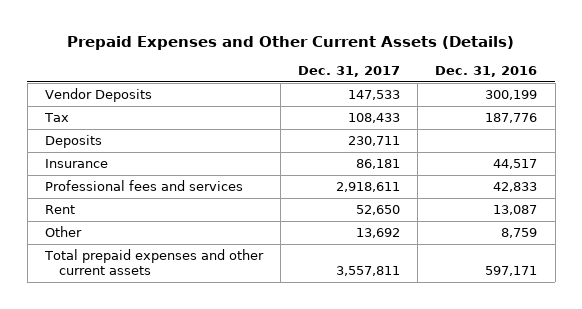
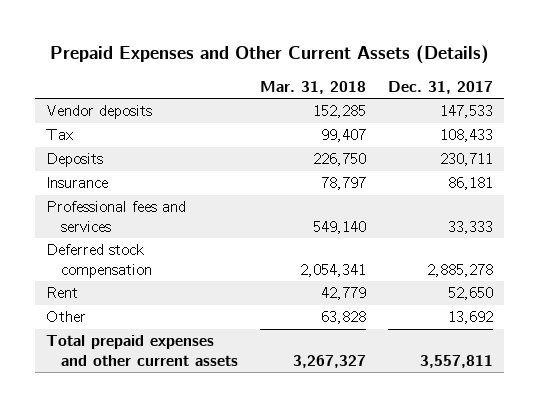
[435,65,538,77] Dec. 31, 2016 -> none
none -> [260,80,367,94] Mar. 31, 2018
[44,87,152,102] Vendor Deposits -> [45,105,152,120] Vendor deposits
[336,181,401,192] 2,918,611 -> [448,220,494,234] 33,333
none -> [45,244,152,278] Deferred stock compensation

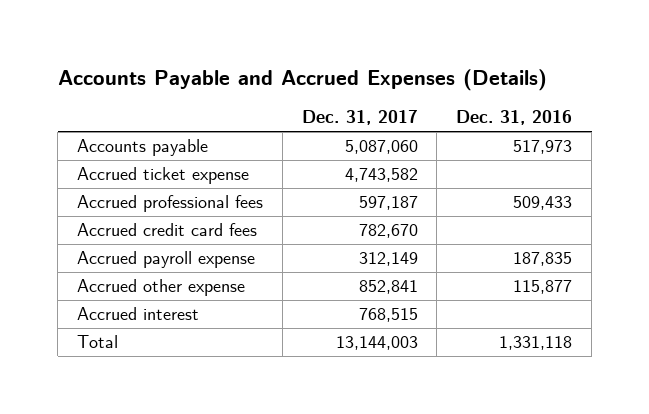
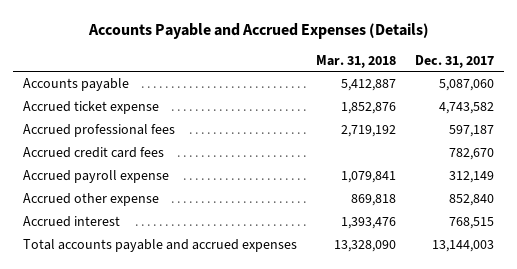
[456,110,573,126] Dec. 31, 2016 -> none
none -> [316,54,397,68] Mar. 31, 2018
[358,280,418,295] 852,841 -> [449,193,495,206] 852,840
[77,335,119,349] Total -> [22,238,297,252] Total accounts payable and accrued expenses

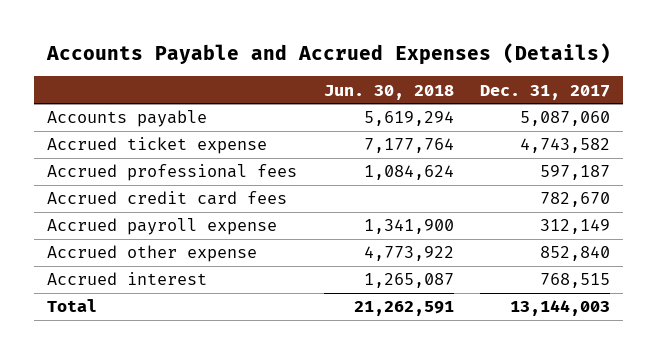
[316,54,397,68] Mar. 31, 2018 -> none
none -> [323,84,454,100] Jun. 30, 2018
[22,238,297,252] Total accounts payable and accrued expenses -> [47,299,98,313] Total

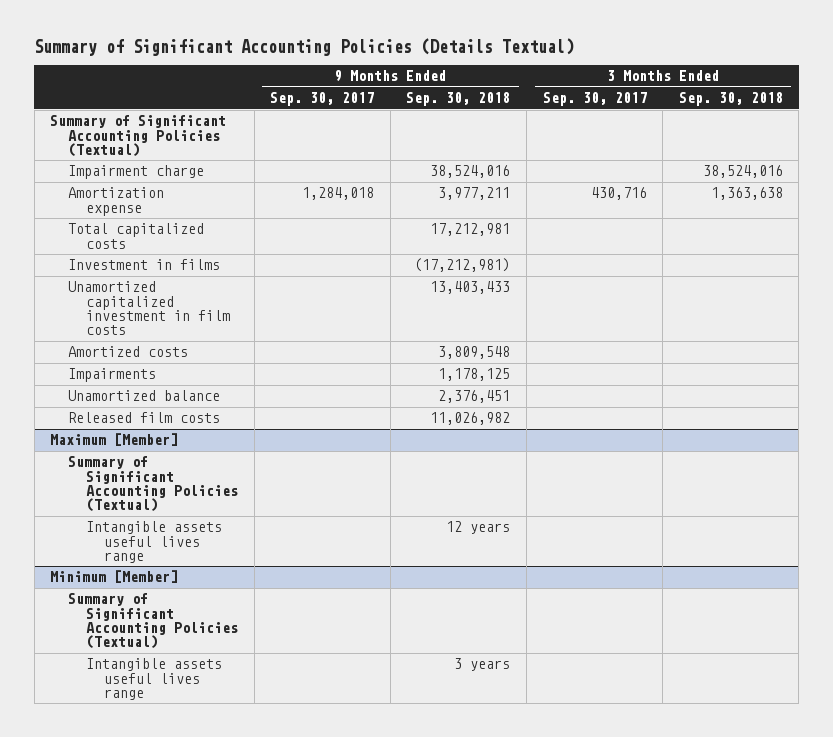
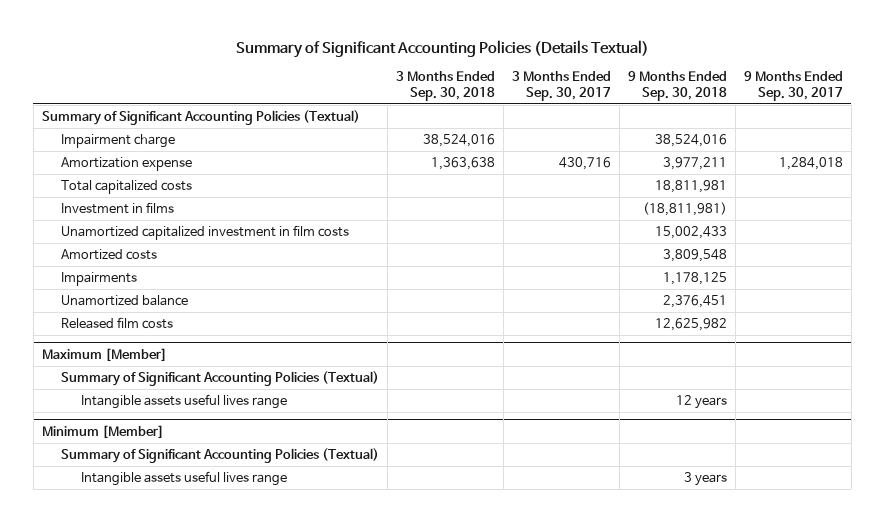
[430,223,511,237] 17,212,981 -> [654,179,727,193] 18,811,981
[414,258,511,273] (17,212,981) -> [642,201,727,216] (18,811,981)
[430,281,511,295] 13,403,433 -> [654,225,727,239] 15,002,433
[430,412,511,426] 11,026,982 -> [654,317,727,331] 12,625,982

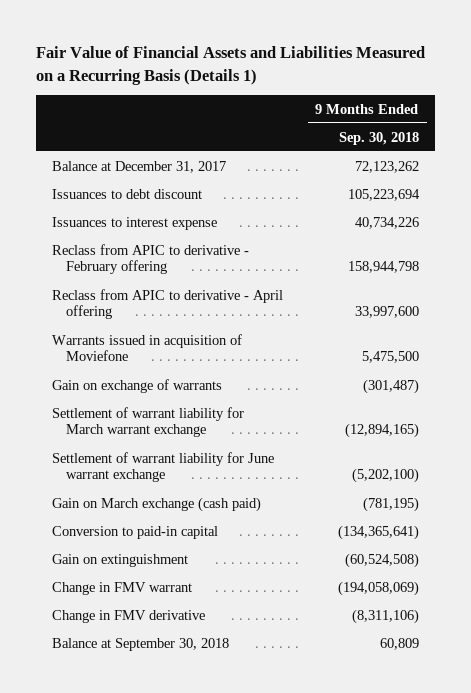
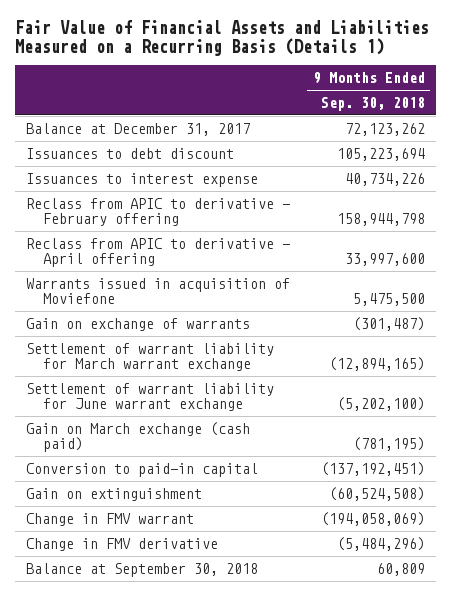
[337,524,419,540] (134,365,641) -> [320,462,425,477] (137,192,451)
[351,608,419,624] (8,311,106) -> [336,537,425,552] (5,484,296)

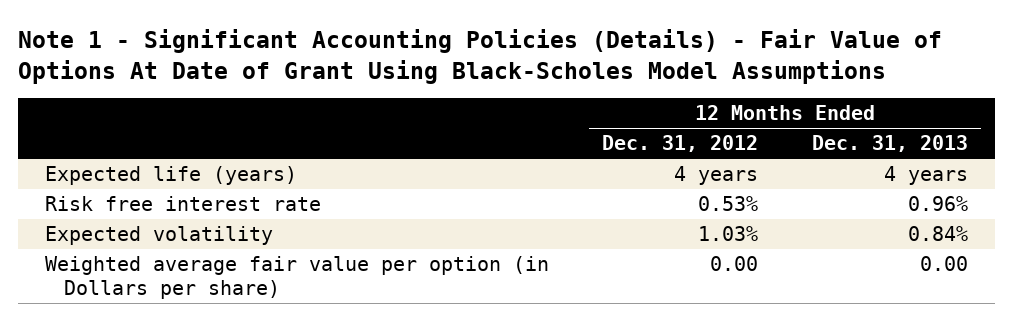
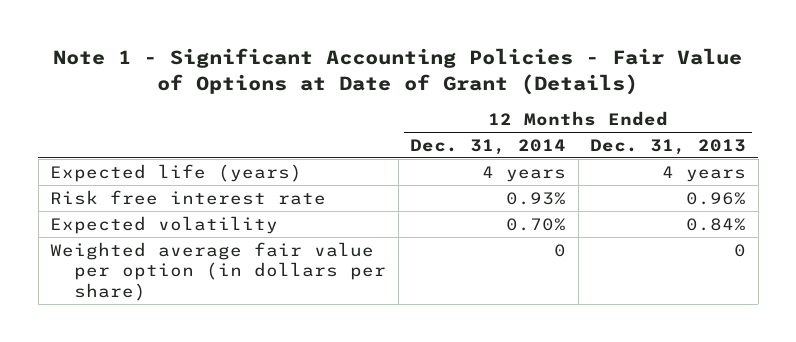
[18,29,943,84] Note 1 - Significant Accounting Policies (Details) - Fair Value of Options At Date of Grant Using Black-Scholes Model Assumptions -> [53,47,743,95] Note 1 - Significant Accounting Policies - Fair Value of Options at Date of Grant (Details)
[602,135,759,153] Dec. 31, 2012 -> none
none -> [410,138,567,155] Dec. 31, 2014
[44,256,549,300] Weighted average fair value per option (in Dollars per share) -> [50,241,387,301] Weighted average fair value per option (in dollars per share)
[920,256,969,272] 0.00 -> [734,243,747,257] 0

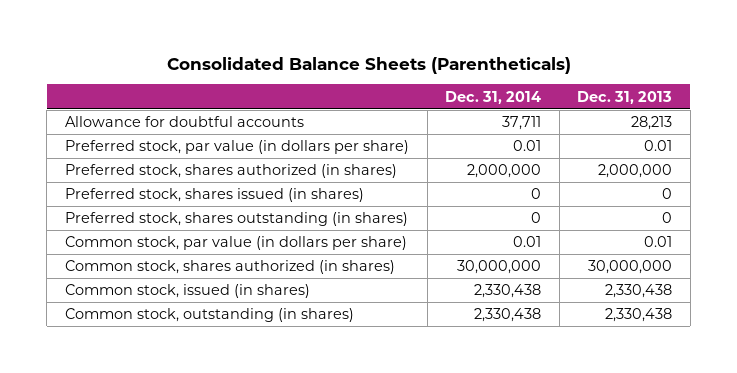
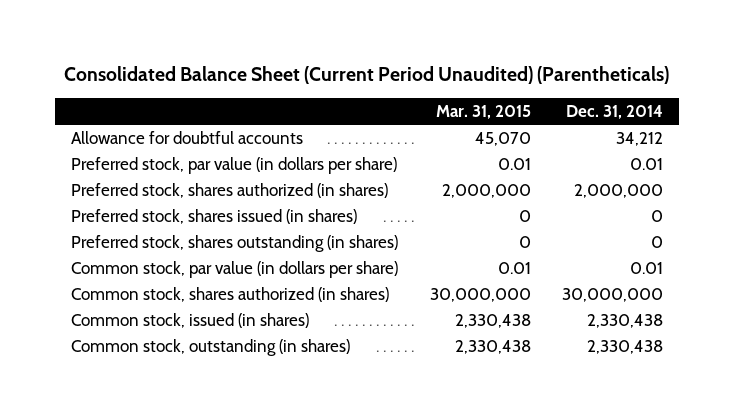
[166,56,571,74] Consolidated Balance Sheets (Parentheticals) -> [64,66,670,85] Consolidated Balance Sheet (Current Period Unaudited) (Parentheticals)
[577,90,673,104] Dec. 31, 2013 -> none
none -> [435,105,531,120] Mar. 31, 2015
[502,116,542,131] 37,711 -> [616,131,664,146] 34,212

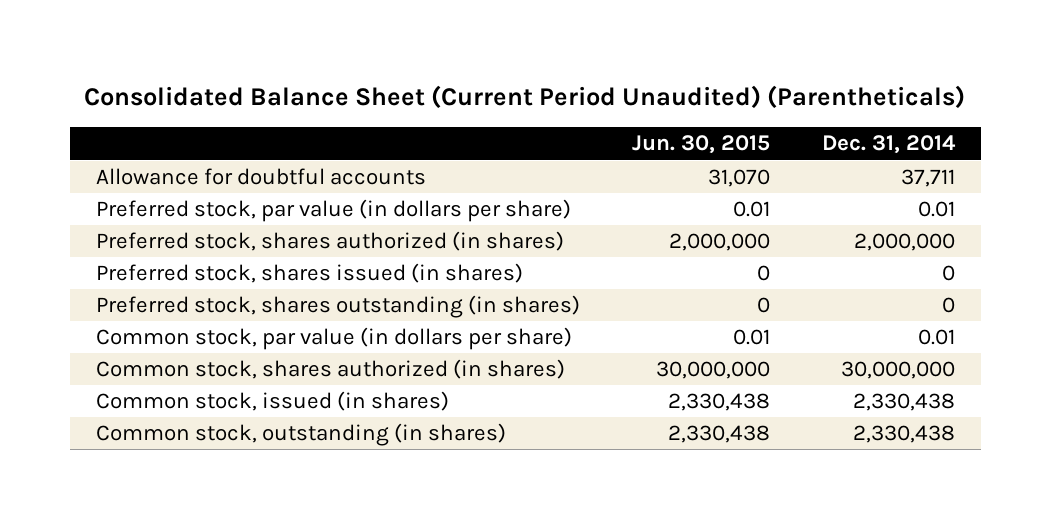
[435,105,531,120] Mar. 31, 2015 -> none
none -> [631,135,770,155] Jun. 30, 2015
[616,131,664,146] 34,212 -> [900,169,955,188] 37,711

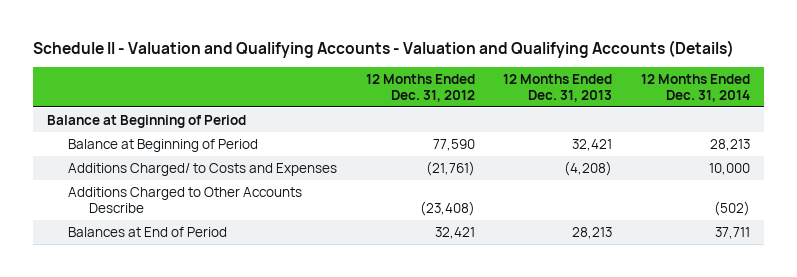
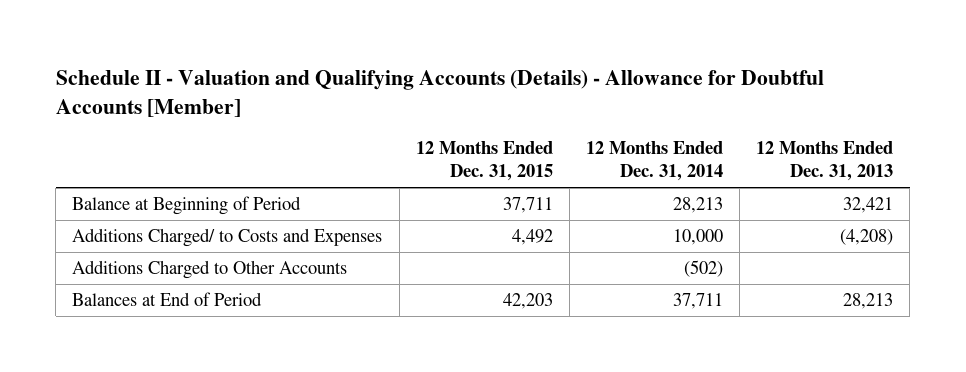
[32,39,734,58] Schedule II - Valuation and Qualifying Accounts - Valuation and Qualifying Accounts (Details) -> [55,69,824,117] Schedule II - Valuation and Qualifying Accounts (Details) - Allowance for Doubtful Accounts [Member]
[365,74,475,102] 12 Months Ended Dec. 31, 2012 -> none
none -> [415,141,553,182] 12 Months Ended Dec. 31, 2015
[47,114,247,128] Balance at Beginning of Period -> none
[68,186,303,213] Additions Charged to Other Accounts Describe -> [72,260,348,280] Additions Charged to Other Accounts

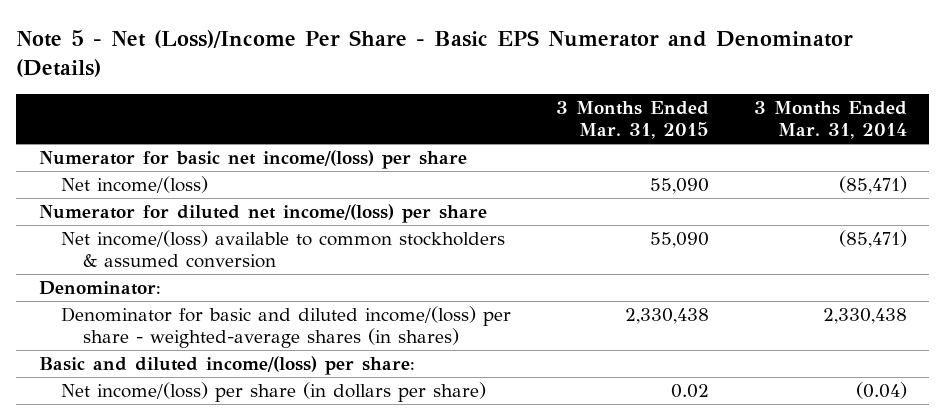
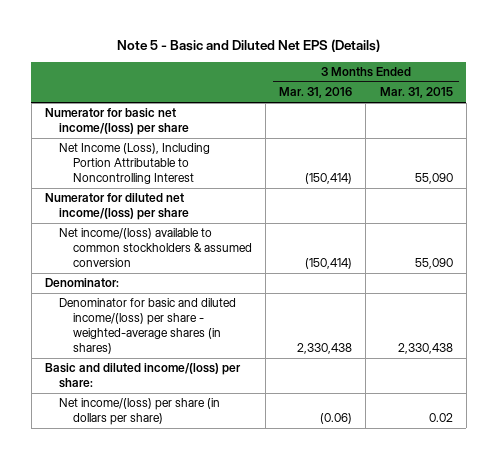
[16,29,854,78] Note 5 - Net (Loss)/Income Per Share - Basic EPS Numerator and Denominator (Details) -> [116,38,380,52] Note 5 - Basic and Diluted Net EPS (Details)
[753,101,907,140] 3 Months Ended Mar. 31, 2014 -> none
none -> [279,87,353,99] Mar. 31, 2016
[60,175,208,193] Net income/(loss) -> [58,143,210,185] Net Income (Loss), Including Portion Attributable to Noncontrolling Interest

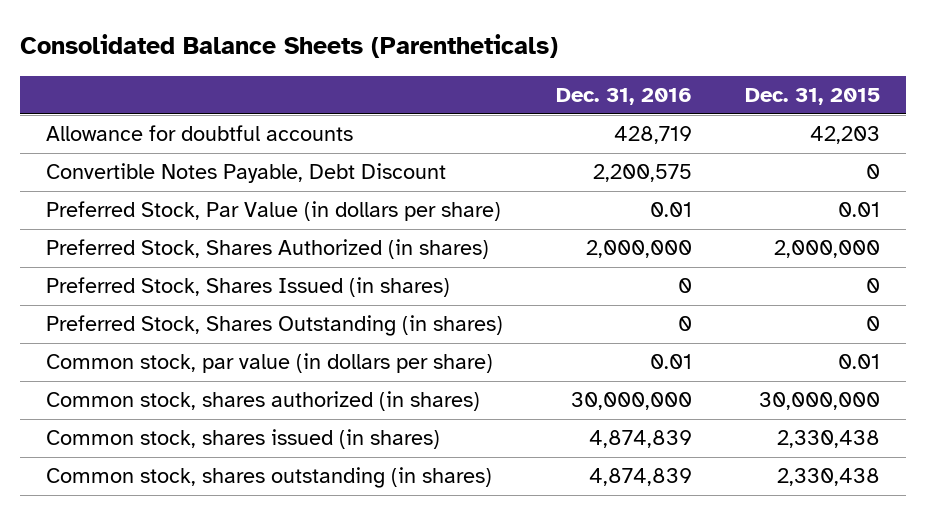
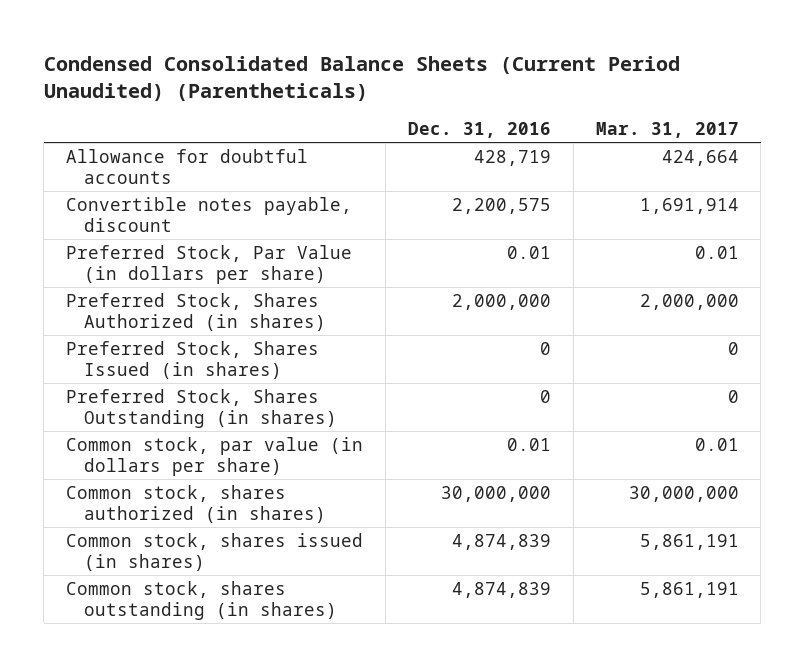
[20,33,559,58] Consolidated Balance Sheets (Parentheticals) -> [43,55,680,101] Condensed Consolidated Balance Sheets (Current Period Unaudited) (Parentheticals)
[744,88,880,106] Dec. 31, 2015 -> none
none -> [595,122,739,139] Mar. 31, 2017
[46,163,447,184] Convertible Notes Payable, Debt Discount -> [66,196,353,232] Convertible notes payable, discount

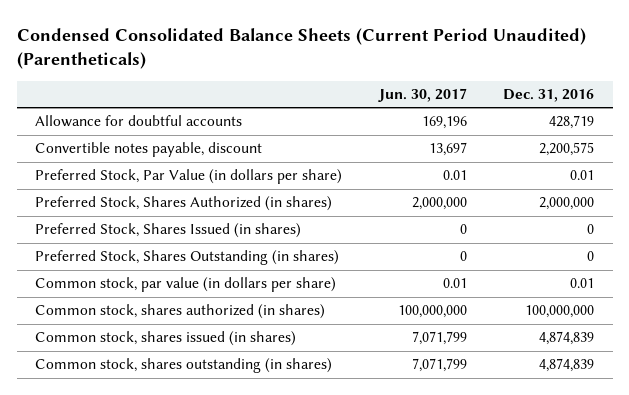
[595,122,739,139] Mar. 31, 2017 -> none
none -> [377,88,467,103] Jun. 30, 2017
[440,485,551,502] 30,000,000 -> [525,305,595,319] 100,000,000

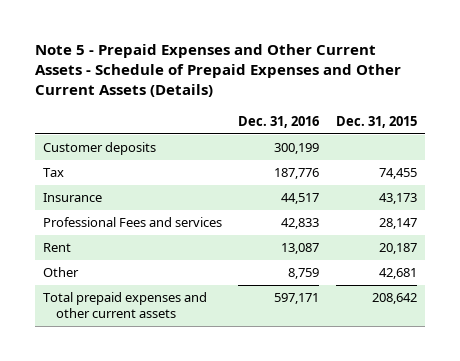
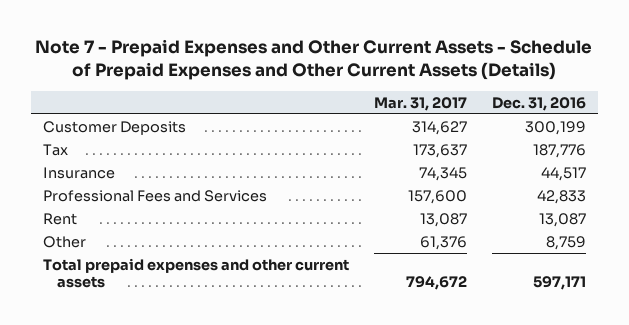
[34,44,401,98] Note 5 - Prepaid Expenses and Other Current Assets - Schedule of Prepaid Expenses and Other Current Assets (Details) -> [35,39,593,81] Note 7 - Prepaid Expenses and Other Current Assets - Schedule of Prepaid Expenses and Other Current Assets (Details)
[335,115,417,128] Dec. 31, 2015 -> none
none -> [373,96,467,111] Mar. 31, 2017
[43,142,157,156] Customer deposits -> [43,120,187,135] Customer Deposits
[43,217,223,228] Professional Fees and services -> [43,189,268,202] Professional Fees and Services

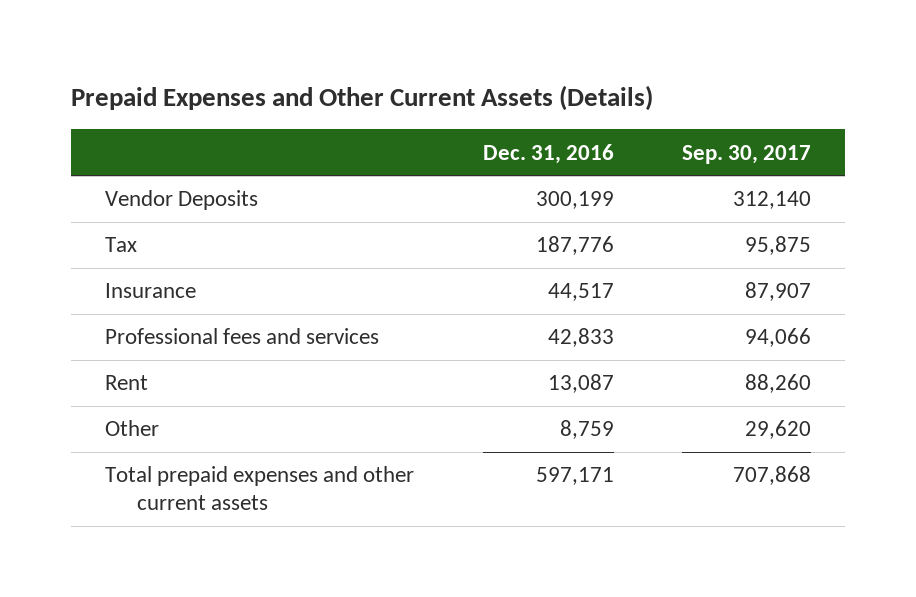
[35,39,593,81] Note 7 - Prepaid Expenses and Other Current Assets - Schedule of Prepaid Expenses and Other Current Assets (Details) -> [70,85,653,112] Prepaid Expenses and Other Current Assets (Details)
[373,96,467,111] Mar. 31, 2017 -> none
none -> [682,144,812,164] Sep. 30, 2017
[43,120,187,135] Customer Deposits -> [105,190,259,211] Vendor Deposits
[43,189,268,202] Professional Fees and Services -> [105,328,380,345] Professional fees and services

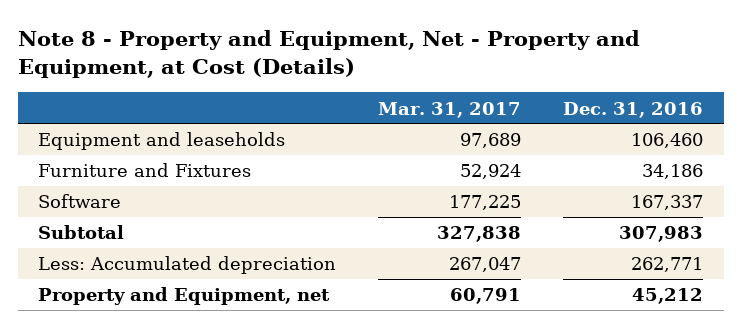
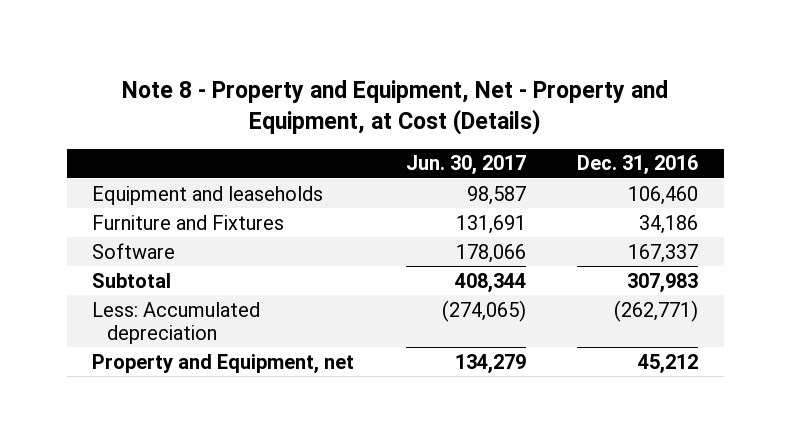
[378,101,522,118] Mar. 31, 2017 -> none
none -> [405,155,526,176] Jun. 30, 2017
[630,257,703,273] 262,771 -> [613,299,698,322] (262,771)

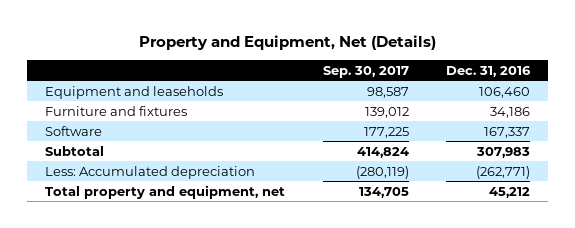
[122,79,669,135] Note 8 - Property and Equipment, Net - Property and Equipment, at Cost (Details) -> [138,34,436,50] Property and Equipment, Net (Details)
[405,155,526,176] Jun. 30, 2017 -> none
none -> [322,65,409,78] Sep. 30, 2017
[92,214,285,230] Furniture and Fixtures -> [45,105,188,116] Furniture and fixtures
[92,353,355,374] Property and Equipment, net -> [45,184,286,199] Total property and equipment, net

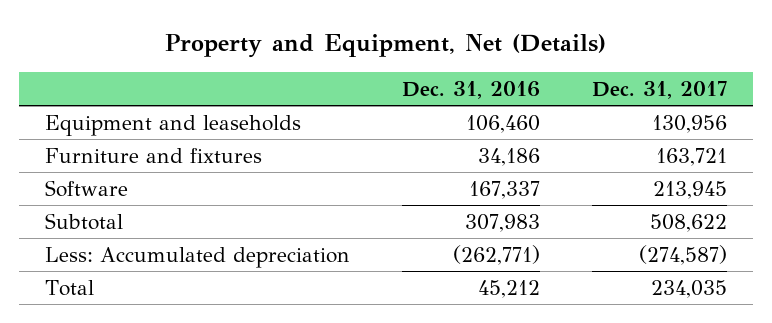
[322,65,409,78] Sep. 30, 2017 -> none
none -> [592,80,728,99] Dec. 31, 2017
[45,184,286,199] Total property and equipment, net -> [44,279,94,296] Total

